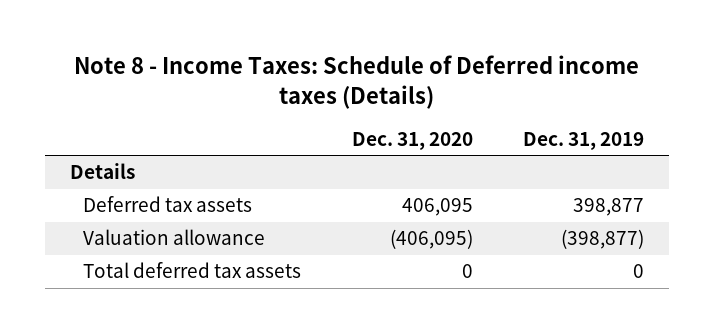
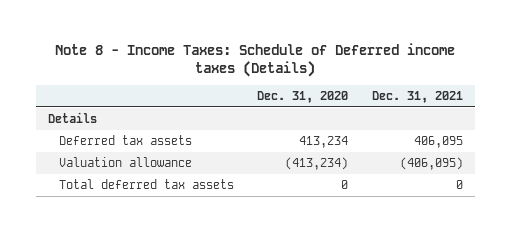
[523,131,645,150] Dec. 31, 2019 -> none
none -> [372,91,464,104] Dec. 31, 2021
[401,198,473,217] 406,095 -> [299,136,349,149] 413,234
[389,229,473,250] (406,095) -> [285,157,349,171] (413,234)

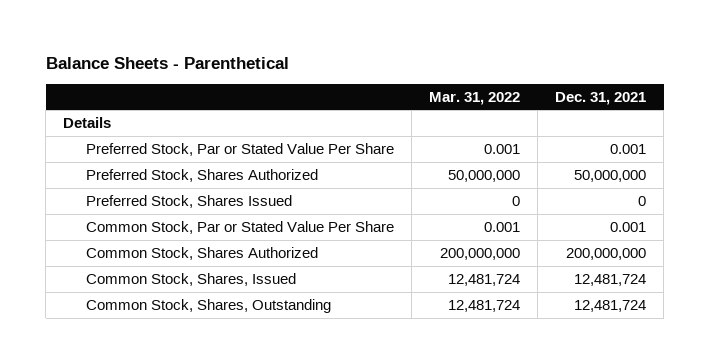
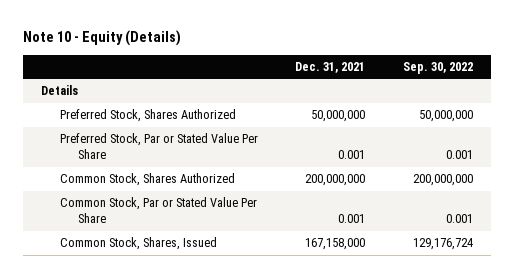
[45,56,289,69] Balance Sheets - Parenthetical -> [22,30,181,47] Note 10 - Equity (Details)
[428,91,520,105] Mar. 31, 2022 -> none
none -> [402,62,473,75] Sep. 30, 2022
[85,195,292,209] Preferred Stock, Shares Issued -> none
[85,143,394,157] Preferred Stock, Par or Stated Value Per Share -> [59,133,258,160] Preferred Stock, Par or Stated Value Per Share
[85,299,331,314] Common Stock, Shares, Outstanding -> none
[85,221,394,235] Common Stock, Par or Stated Value Per Share -> [59,197,257,224] Common Stock, Par or Stated Value Per Share
[573,274,646,287] 12,481,724 -> [305,238,366,251] 167,158,000

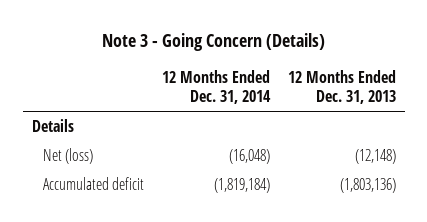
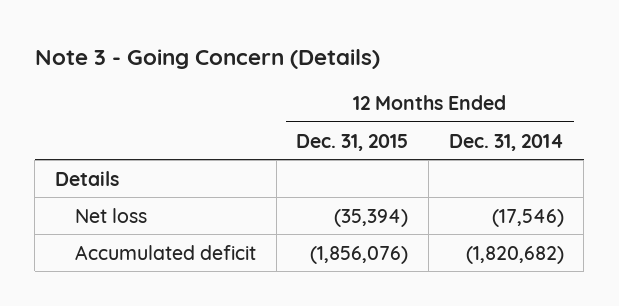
[287,70,396,105] 12 Months Ended Dec. 31, 2013 -> none
none -> [296,133,409,151] Dec. 31, 2015
[42,148,93,165] Net (loss) -> [75,207,148,223] Net loss
[228,149,270,165] (16,048) -> [491,208,564,227] (17,546)
[213,178,270,194] (1,819,184) -> [465,245,564,264] (1,820,682)

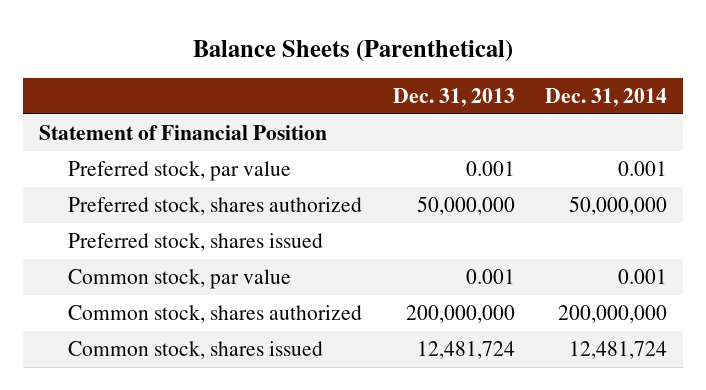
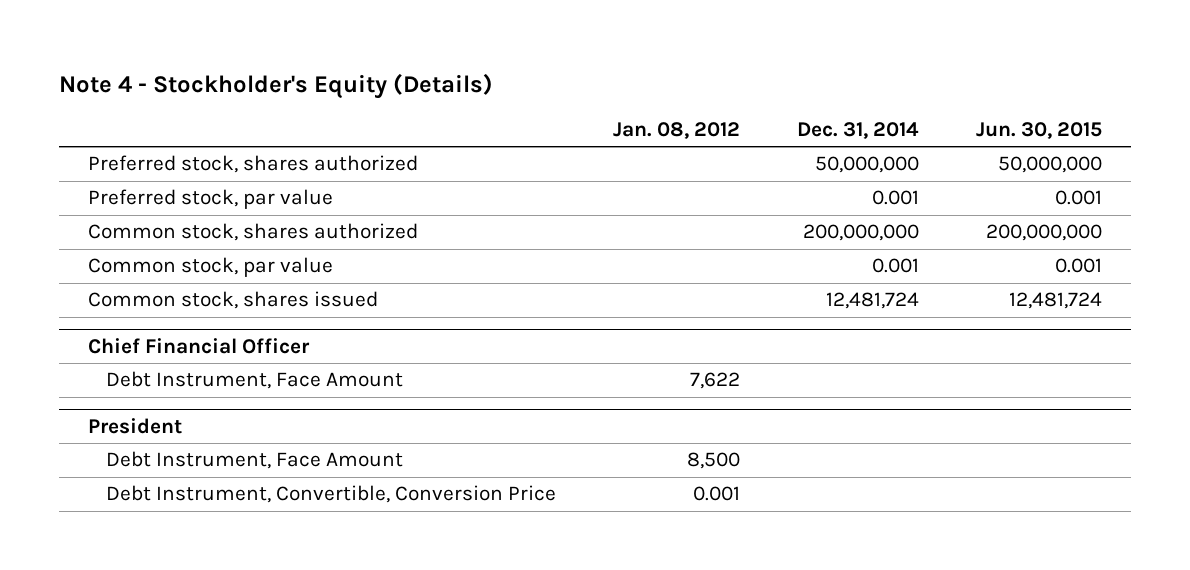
[193,39,514,62] Balance Sheets (Parenthetical) -> [59,72,494,99] Note 4 - Stockholder's Equity (Details)
[392,87,515,107] Dec. 31, 2013 -> none
none -> [612,122,740,140] Jan. 08, 2012
none -> [976,122,1103,140] Jun. 30, 2015
[38,124,327,140] Statement of Financial Position -> none
[68,232,324,251] Preferred stock, shares issued -> none
[68,160,292,181] Preferred stock, par value -> [88,189,334,210] Preferred stock, par value
[68,268,292,289] Common stock, par value -> [88,257,334,278] Common stock, par value
none -> [88,337,311,354] Chief Financial Officer
none -> [105,371,403,390] Debt Instrument, Face Amount
none -> [88,417,183,434] President
none -> [105,451,403,470] Debt Instrument, Face Amount
none -> [105,485,556,504] Debt Instrument, Convertible, Conversion Price

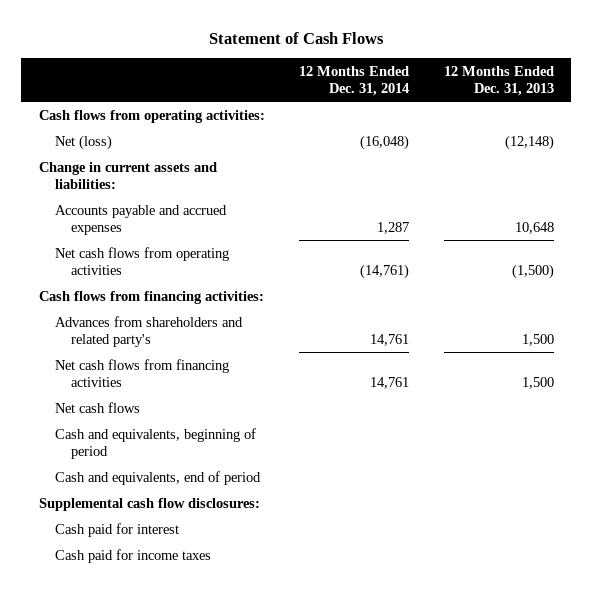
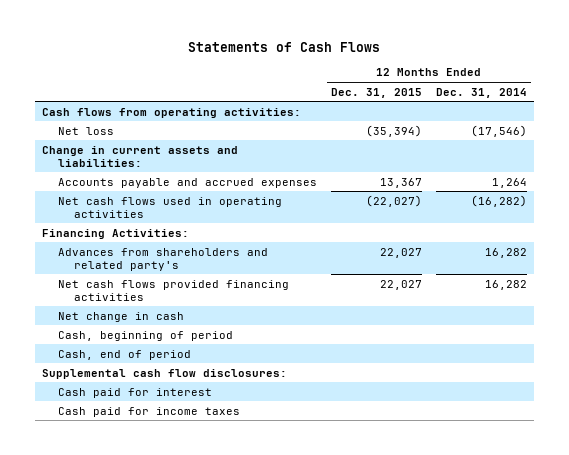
[209,31,385,44] Statement of Cash Flows -> [188,41,381,52] Statements of Cash Flows
[443,65,554,96] 12 Months Ended Dec. 31, 2013 -> none
none -> [331,87,423,98] Dec. 31, 2015
[54,134,112,150] Net (loss) -> [57,126,114,135] Net loss
[360,134,410,150] (16,048) -> [471,124,528,137] (17,546)
[377,221,410,234] 1,287 -> [492,177,528,188] 1,264
[54,246,229,275] Net cash flows from operating activities -> [57,196,282,218] Net cash flows used in operating activities
[360,263,410,279] (14,761) -> [471,194,528,207] (16,282)
[38,290,264,304] Cash flows from financing activities: -> [41,228,189,239] Financing Activities:
[370,333,410,346] 14,761 -> [485,247,528,258] 16,282
[54,358,229,387] Net cash flows from financing activities -> [57,279,289,301] Net cash flows provided financing activities
[370,376,410,389] 14,761 -> [485,279,528,290] 16,282
[54,401,140,413] Net cash flows -> [57,311,184,322] Net change in cash
[54,427,256,459] Cash and equivalents, beginning of period -> [57,330,233,341] Cash, beginning of period
[54,470,261,485] Cash and equivalents, end of period -> [57,349,191,360] Cash, end of period

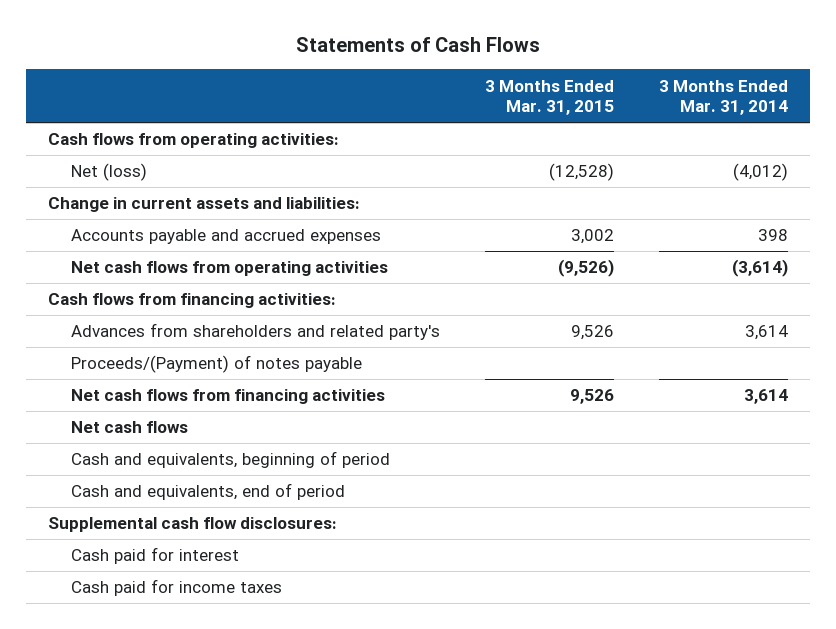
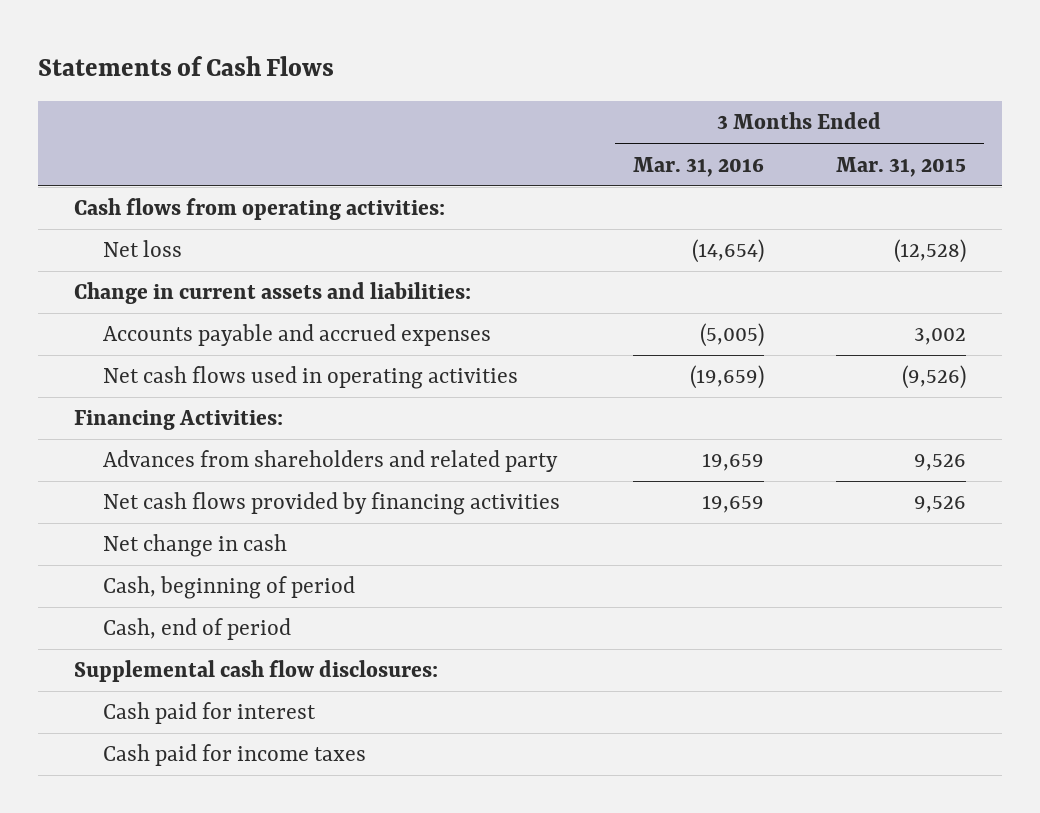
[658,79,788,116] 3 Months Ended Mar. 31, 2014 -> none
none -> [632,156,764,177] Mar. 31, 2016
[70,163,147,182] Net (loss) -> [103,240,183,258] Net loss
[70,355,362,374] Proceeds/(Payment) of notes payable -> none
[70,261,388,277] Net cash flows from operating activities -> [103,366,519,390] Net cash flows used in operating activities
[48,293,337,309] Cash flows from financing activities: -> [73,410,283,431] Financing Activities:
[70,323,440,341] Advances from shareholders and related party's -> [103,450,559,473] Advances from shareholders and related party
[70,389,385,405] Net cash flows from financing activities -> [103,492,561,516] Net cash flows provided by financing activities
[70,421,188,434] Net cash flows -> [103,534,288,558] Net change in cash
[70,451,390,469] Cash and equivalents, beginning of period -> [103,576,356,600] Cash, beginning of period
[70,483,345,501] Cash and equivalents, end of period -> [103,618,292,641] Cash, end of period

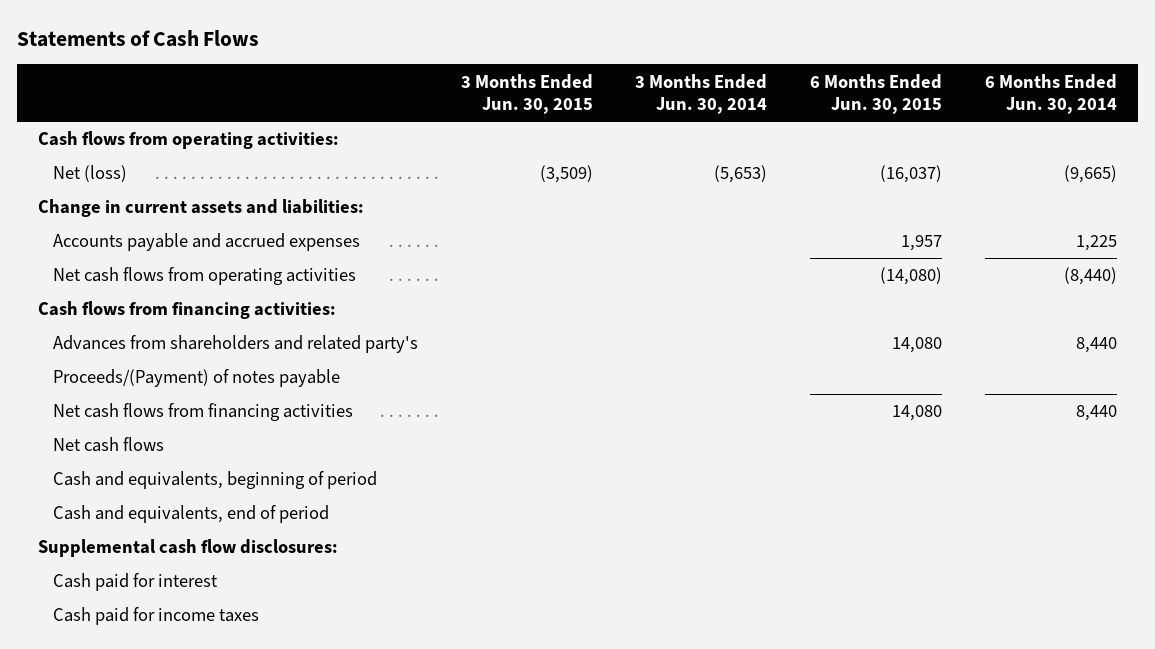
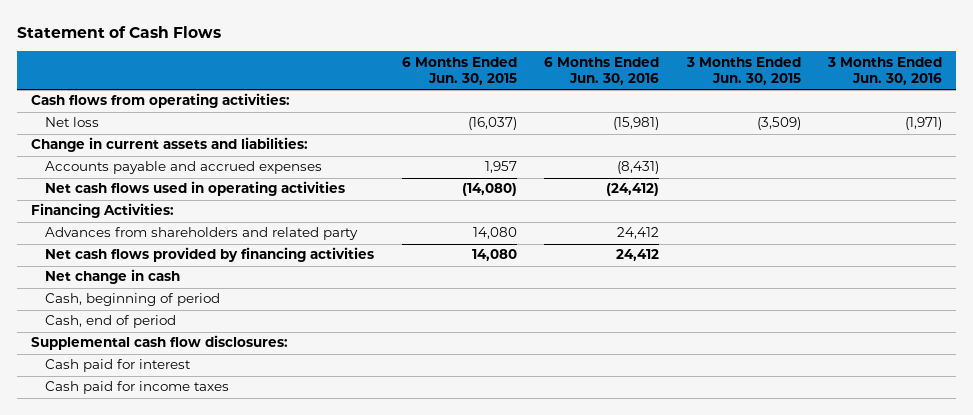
[16,29,259,47] Statements of Cash Flows -> [17,25,222,38] Statement of Cash Flows
[635,73,768,115] 3 Months Ended Jun. 30, 2014 -> none
[984,73,1117,115] 6 Months Ended Jun. 30, 2014 -> none
none -> [544,56,660,86] 6 Months Ended Jun. 30, 2016
none -> [827,56,943,86] 3 Months Ended Jun. 30, 2016
[52,165,127,183] Net (loss) -> [45,117,100,128] Net loss
[52,369,340,388] Proceeds/(Payment) of notes payable -> none
[52,267,356,286] Net cash flows from operating activities -> [45,181,346,197] Net cash flows used in operating activities
[38,301,337,320] Cash flows from financing activities: -> [30,203,174,219] Financing Activities:
[52,335,418,354] Advances from shareholders and related party's -> [45,227,359,241] Advances from shareholders and related party
[52,403,353,422] Net cash flows from financing activities -> [45,247,375,263] Net cash flows provided by financing activities
[52,437,164,453] Net cash flows -> [45,269,181,285] Net change in cash
[52,471,377,490] Cash and equivalents, beginning of period -> [45,293,221,307] Cash, beginning of period
[52,505,329,524] Cash and equivalents, end of period -> [45,315,177,329] Cash, end of period

